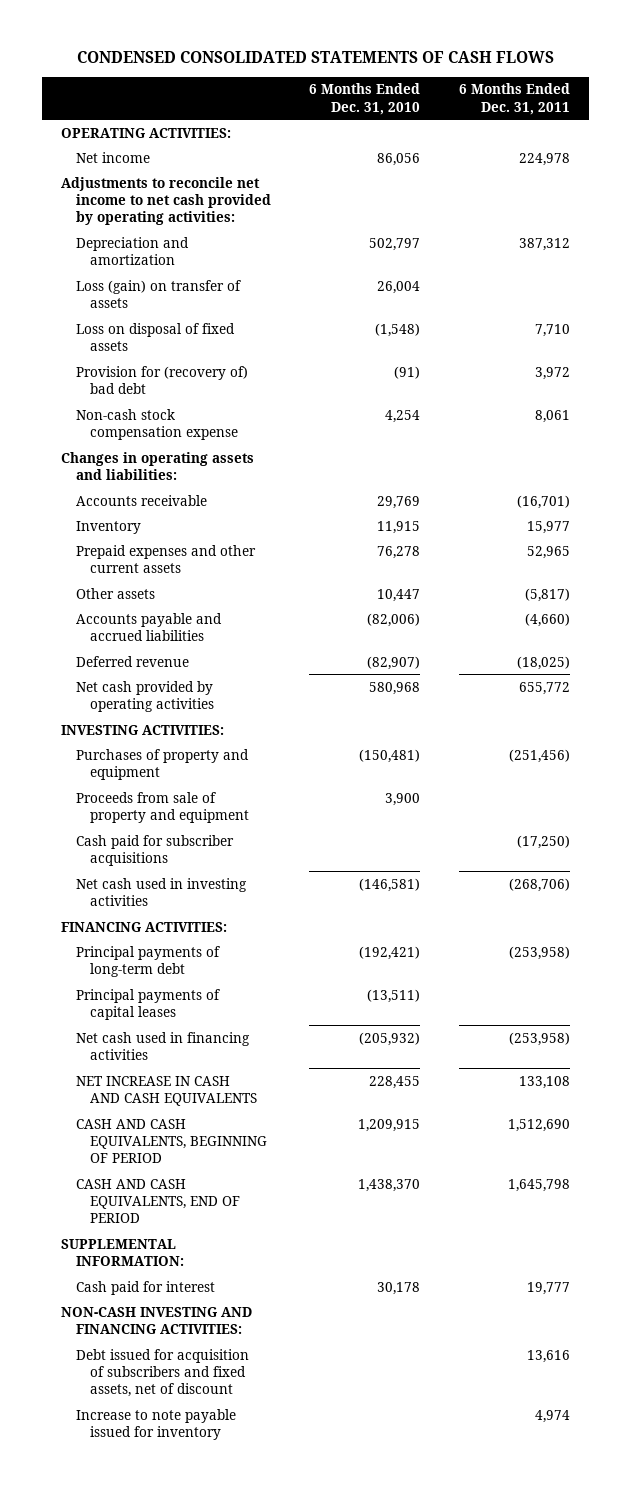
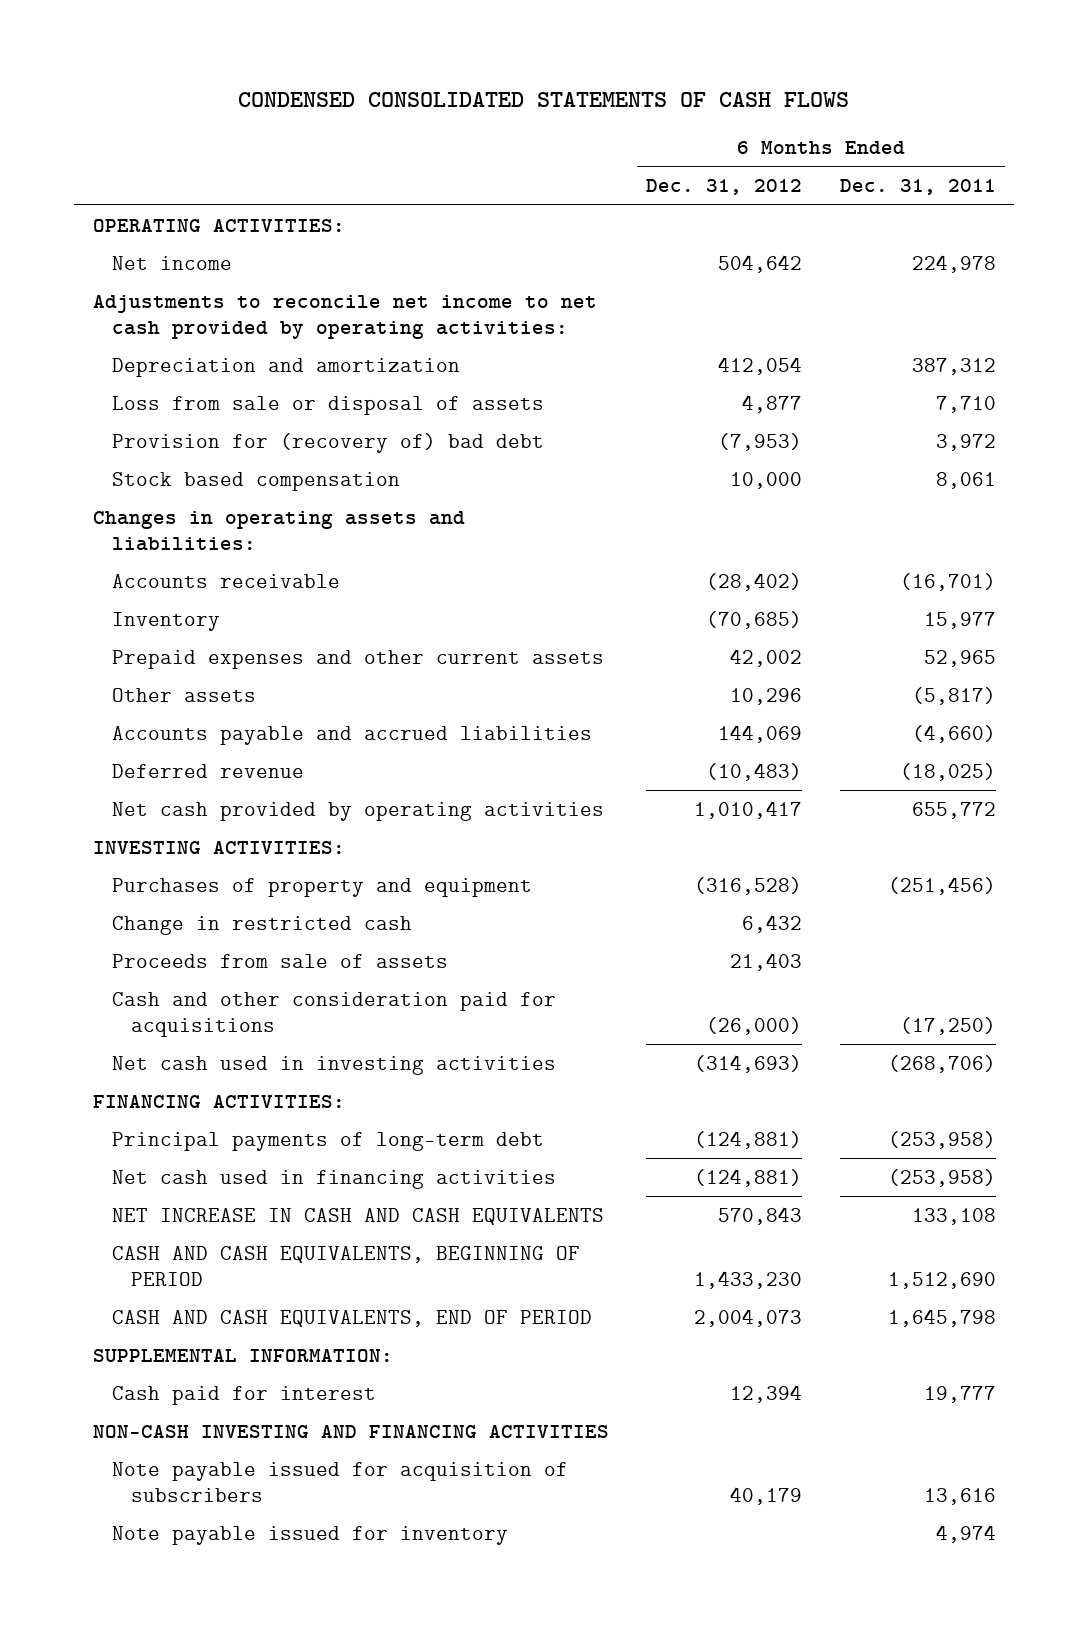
[309,83,421,115] 6 Months Ended Dec. 31, 2010 -> none
none -> [646,179,803,196] Dec. 31, 2012
[75,279,241,308] Loss (gain) on transfer of assets -> none
[75,322,235,351] Loss on disposal of fixed assets -> [111,395,544,415] Loss from sale or disposal of assets
[75,408,239,440] Non-cash stock compensation expense -> [111,471,400,491] Stock based compensation
none -> [111,915,412,935] Change in restricted cash
[75,791,250,823] Proceeds from sale of property and equipment -> [111,953,448,968] Proceeds from sale of assets
[75,834,234,866] Cash paid for subscriber acquisitions -> [111,991,556,1037] Cash and other consideration paid for acquisitions
[75,988,220,1020] Principal payments of capital leases -> none
[61,1306,253,1334] NON-CASH INVESTING AND FINANCING ACTIVITIES: -> [92,1424,609,1438] NON-CASH INVESTING AND FINANCING ACTIVITIES
[75,1348,249,1398] Debt issued for acquisition of subscribers and fixed assets, net of discount -> [111,1461,568,1502] Note payable issued for acquisition of subscribers
[75,1408,236,1440] Increase to note payable issued for inventory -> [111,1525,508,1545] Note payable issued for inventory

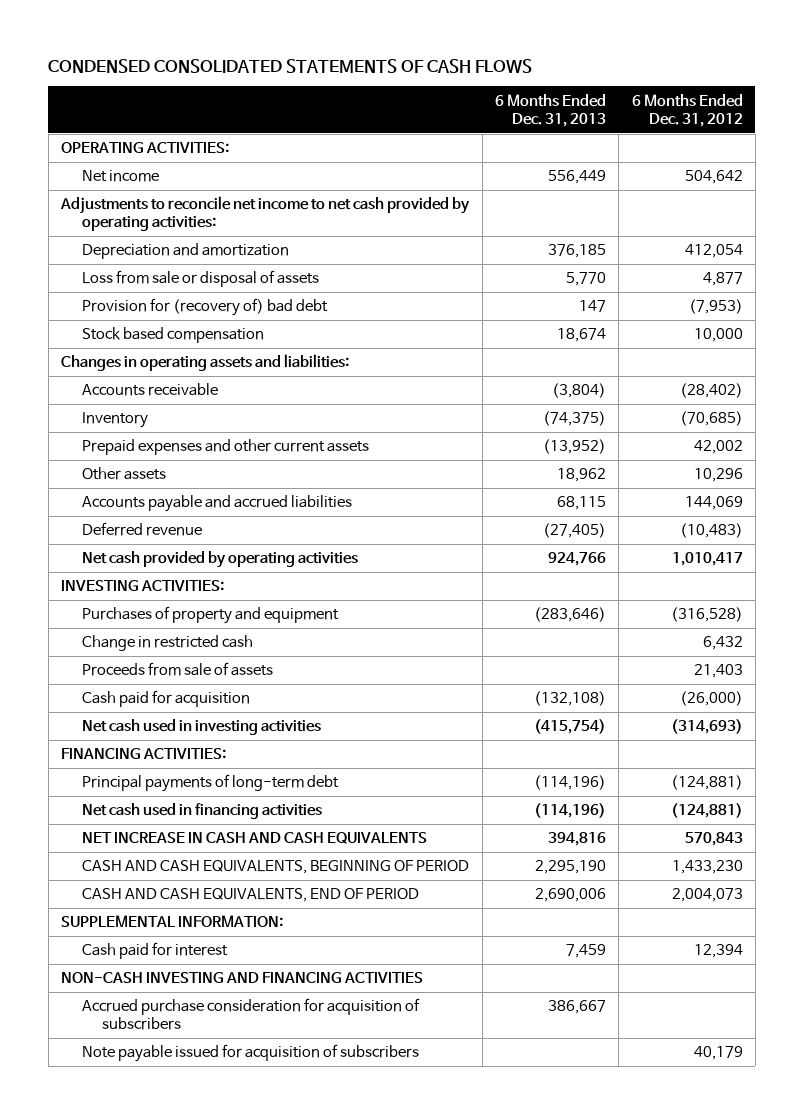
[839,179,996,196] Dec. 31, 2011 -> none
none -> [494,93,606,127] 6 Months Ended Dec. 31, 2013
[111,991,556,1037] Cash and other consideration paid for acquisitions -> [81,690,250,708] Cash paid for acquisition
none -> [81,998,420,1031] Accrued purchase consideration for acquisition of subscribers
[111,1525,508,1545] Note payable issued for inventory -> none

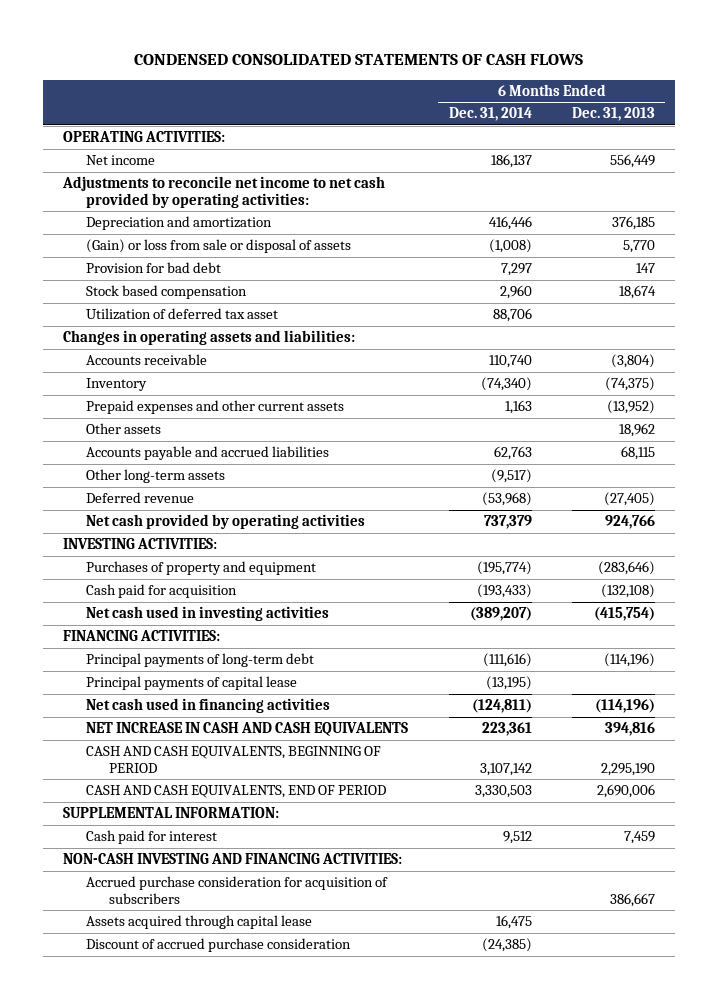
[631,93,743,127] 6 Months Ended Dec. 31, 2012 -> none
none -> [448,107,532,122] Dec. 31, 2014
[81,270,319,288] Loss from sale or disposal of assets -> [85,239,351,254] (Gain) or loss from sale or disposal of assets
[81,298,328,317] Provision for (recovery of) bad debt -> [85,262,221,274] Provision for bad debt
none -> [85,308,278,321] Utilization of deferred tax asset
none -> [85,469,225,484] Other long-term assets
[81,635,253,652] Change in restricted cash -> none
[81,662,273,677] Proceeds from sale of assets -> none
none -> [85,676,297,691] Principal payments of capital lease
[61,972,424,984] NON-CASH INVESTING AND FINANCING ACTIVITIES -> [63,853,403,865] NON-CASH INVESTING AND FINANCING ACTIVITIES:
[81,1044,419,1063] Note payable issued for acquisition of subscribers -> none
none -> [85,915,312,930] Assets acquired through capital lease
none -> [85,938,351,953] Discount of accrued purchase consideration

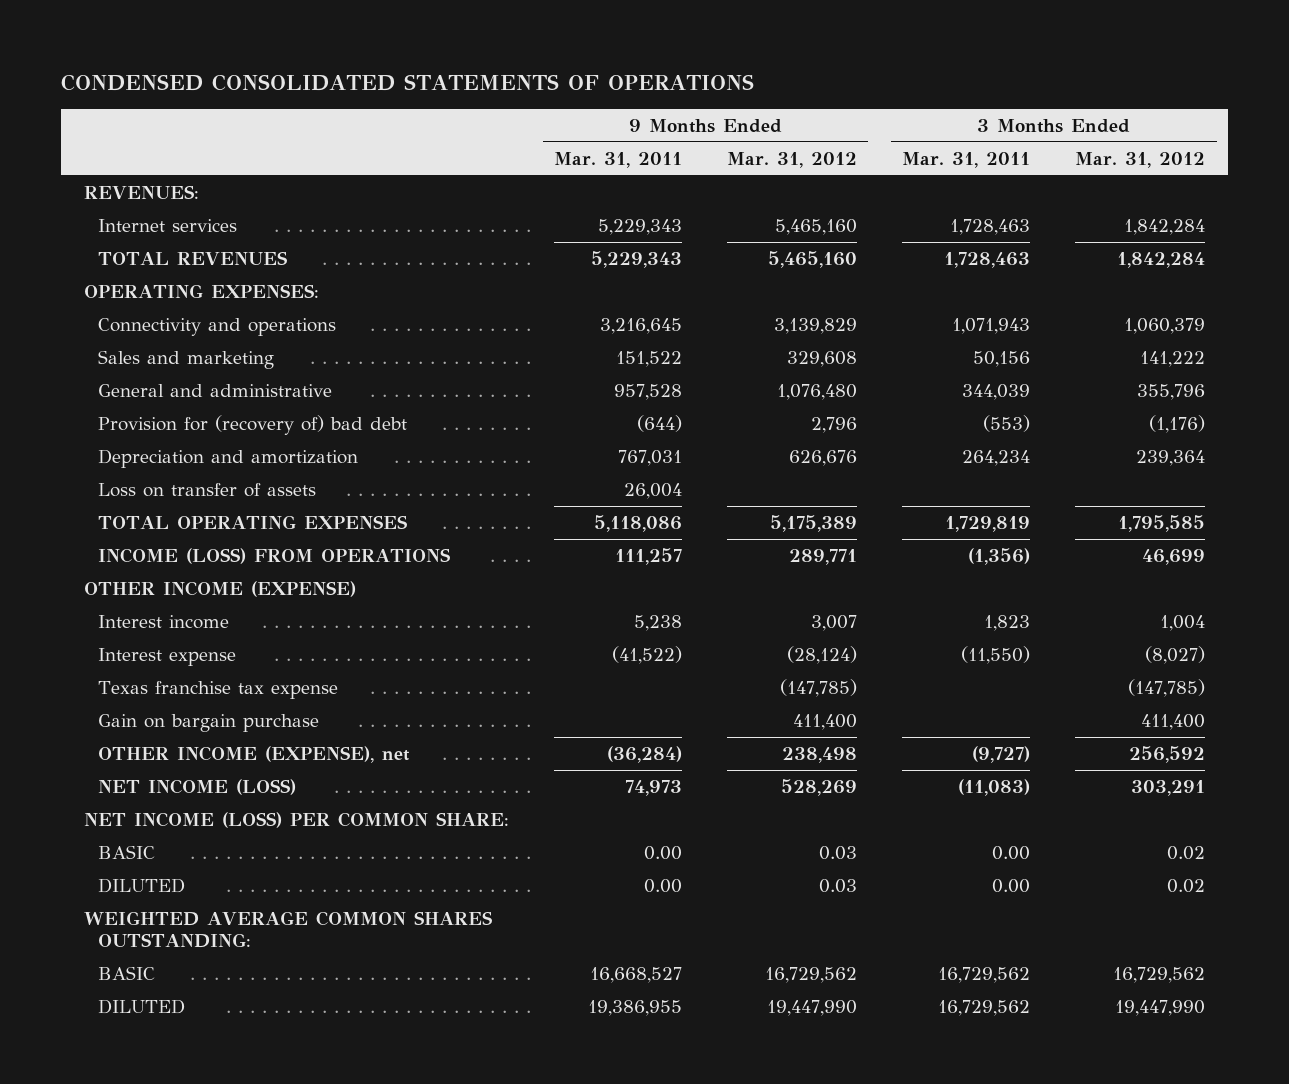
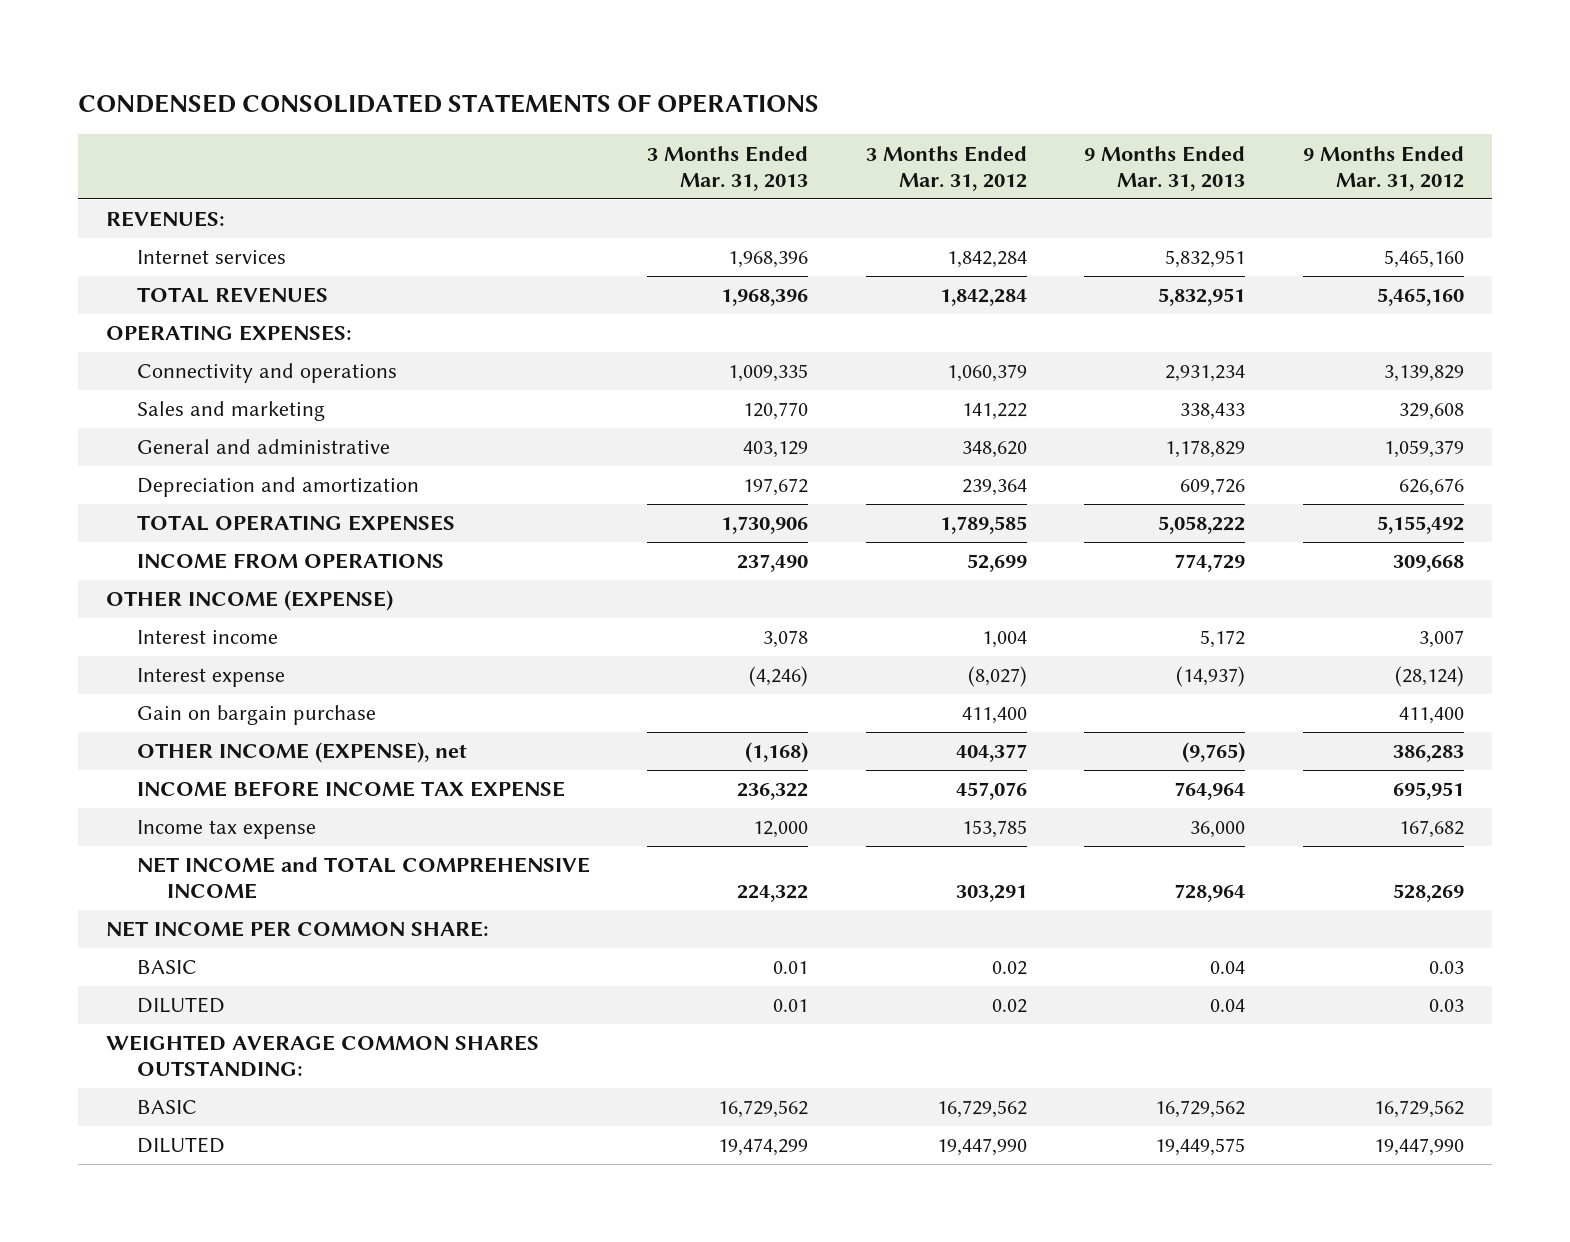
[553,151,682,168] Mar. 31, 2011 -> none
[902,151,1031,168] Mar. 31, 2011 -> none
none -> [647,145,809,191] 3 Months Ended Mar. 31, 2013
none -> [1084,145,1246,191] 9 Months Ended Mar. 31, 2013
[97,414,407,435] Provision for (recovery of) bad debt -> none
[777,383,858,400] 1,076,480 -> [1383,440,1464,459] 1,059,379
[1137,383,1206,400] 355,796 -> [961,441,1027,459] 348,620
[97,482,316,497] Loss on transfer of assets -> none
[770,514,858,532] 5,175,389 -> [1376,516,1464,535] 5,155,492
[1118,514,1206,532] 1,795,585 -> [939,516,1027,535] 1,789,585
[97,547,451,564] INCOME (LOSS) FROM OPERATIONS -> [136,553,444,570] INCOME FROM OPERATIONS
[789,548,858,565] 289,771 -> [1392,555,1464,573] 309,668
[1142,548,1206,565] 46,699 -> [966,554,1027,573] 52,699
[97,680,338,699] Texas franchise tax expense -> none
[782,746,858,763] 238,498 -> [1392,745,1464,763] 386,283
[1129,745,1206,763] 256,592 -> [955,744,1027,763] 404,377
none -> [136,781,565,798] INCOME BEFORE INCOME TAX EXPENSE
none -> [136,820,316,840] Income tax expense
[97,778,296,795] NET INCOME (LOSS) -> [136,857,590,900] NET INCOME and TOTAL COMPREHENSIVE INCOME
[83,811,509,828] NET INCOME (LOSS) PER COMMON SHARE: -> [106,921,490,938] NET INCOME PER COMMON SHARE:

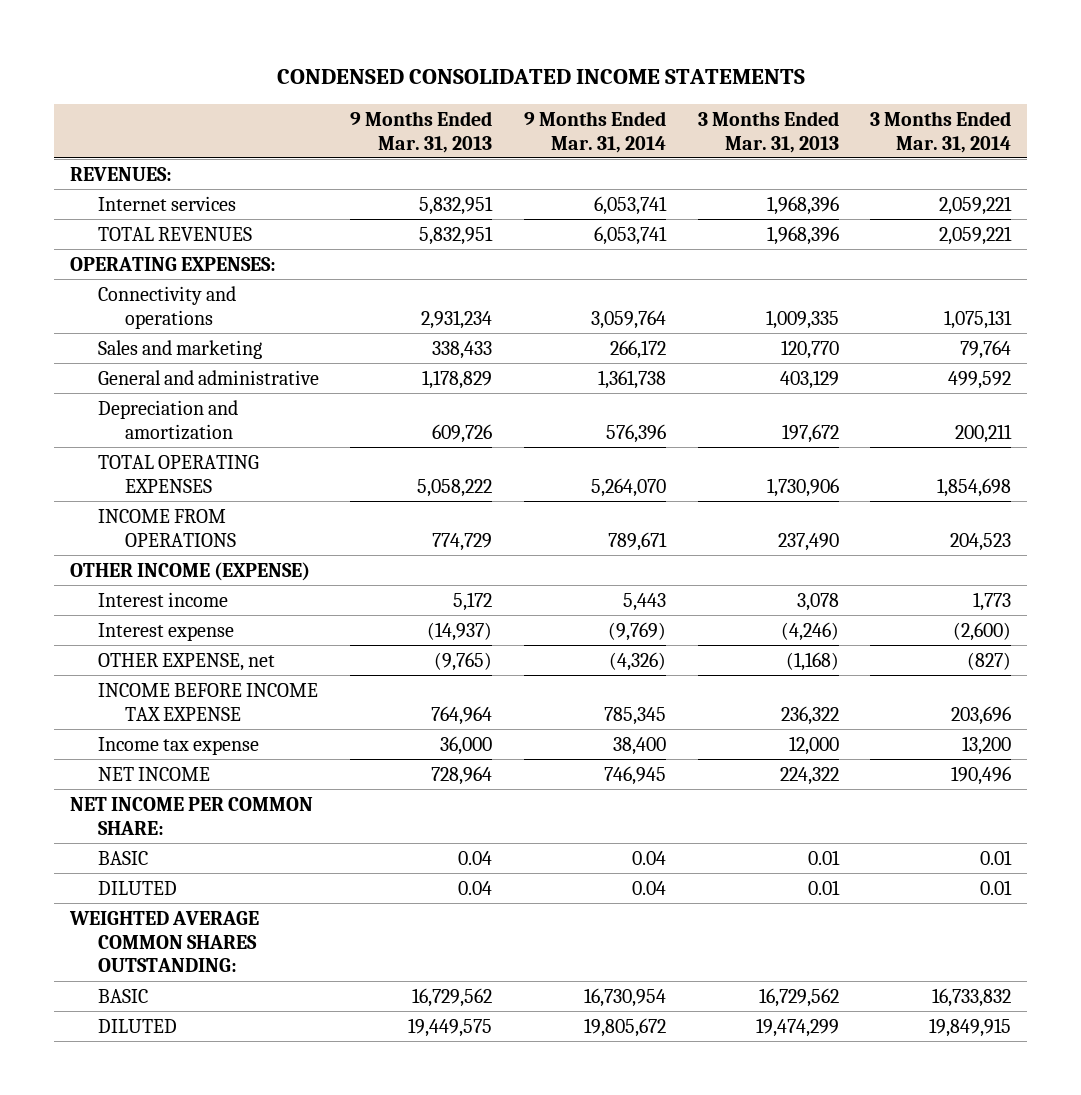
[77,94,819,114] CONDENSED CONSOLIDATED STATEMENTS OF OPERATIONS -> [276,69,805,85] CONDENSED CONSOLIDATED INCOME STATEMENTS
[865,145,1027,191] 3 Months Ended Mar. 31, 2012 -> none
[1302,145,1464,191] 9 Months Ended Mar. 31, 2012 -> none
none -> [524,110,667,153] 9 Months Ended Mar. 31, 2014
none -> [870,110,1012,153] 3 Months Ended Mar. 31, 2014
[136,705,376,726] Gain on bargain purchase -> none
[136,742,467,764] OTHER INCOME (EXPENSE), net -> [97,652,275,671] OTHER EXPENSE, net
[136,857,590,900] NET INCOME and TOTAL COMPREHENSIVE INCOME -> [97,766,210,781] NET INCOME

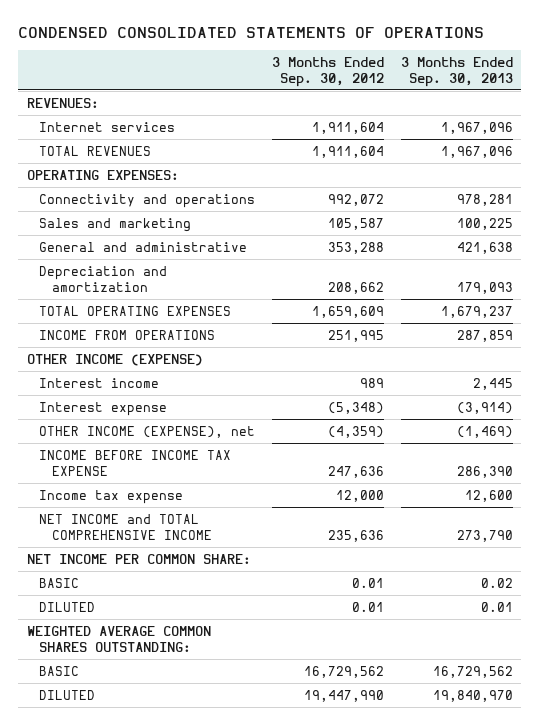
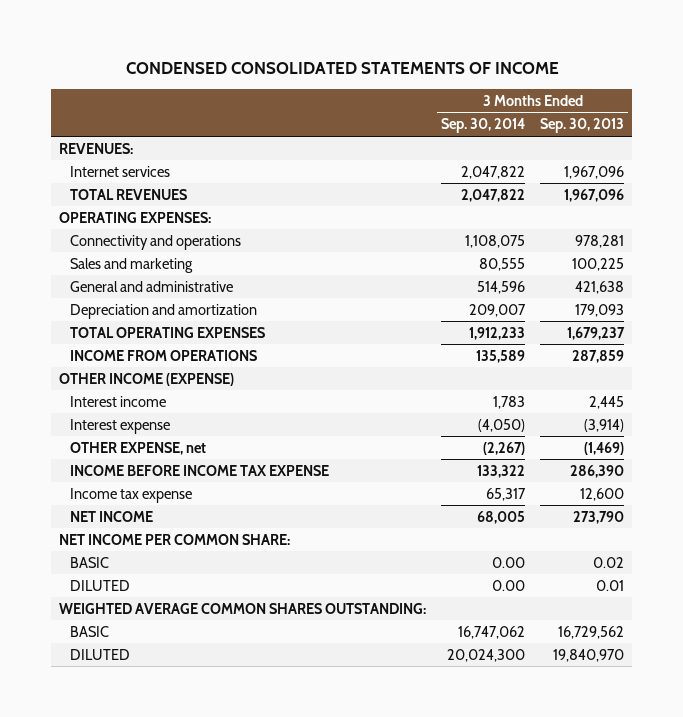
[18,26,485,38] CONDENSED CONSOLIDATED STATEMENTS OF OPERATIONS -> [125,62,559,75] CONDENSED CONSOLIDATED STATEMENTS OF INCOME
[272,56,385,87] 3 Months Ended Sep. 30, 2012 -> none
none -> [441,118,526,134] Sep. 30, 2014
[39,425,256,438] OTHER INCOME (EXPENSE), net -> [69,441,206,455] OTHER EXPENSE, net
[39,513,212,540] NET INCOME and TOTAL COMPREHENSIVE INCOME -> [69,510,153,522] NET INCOME

